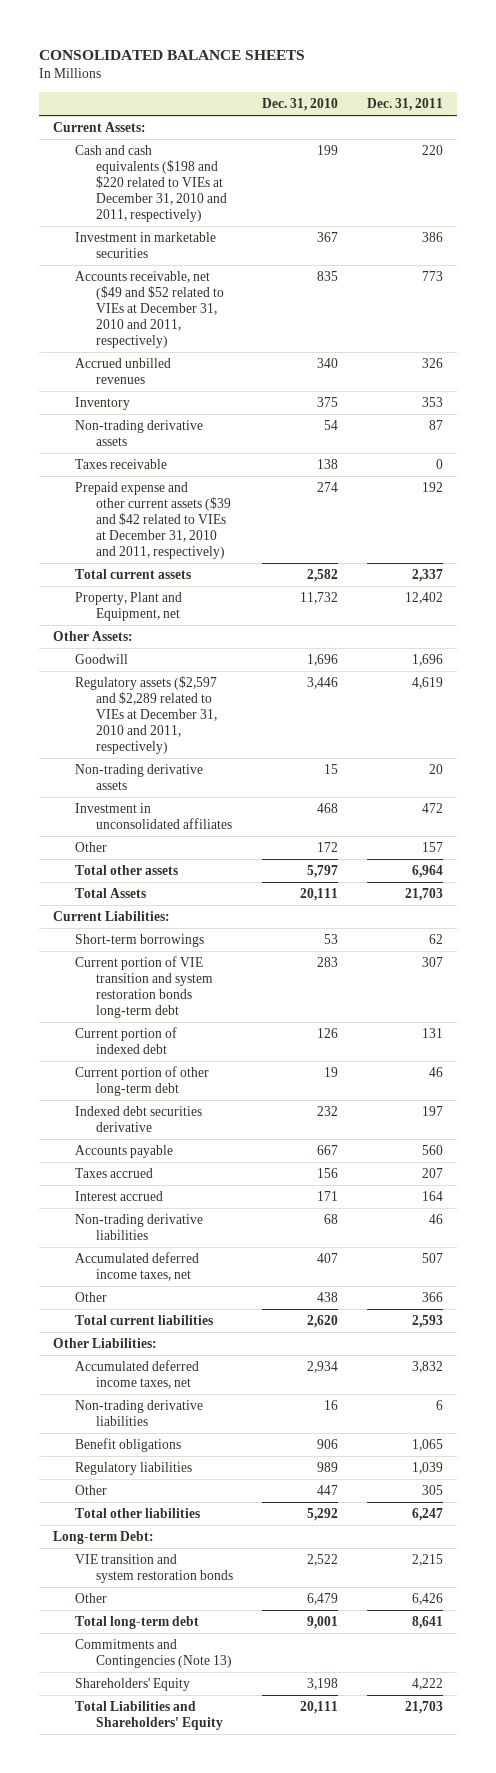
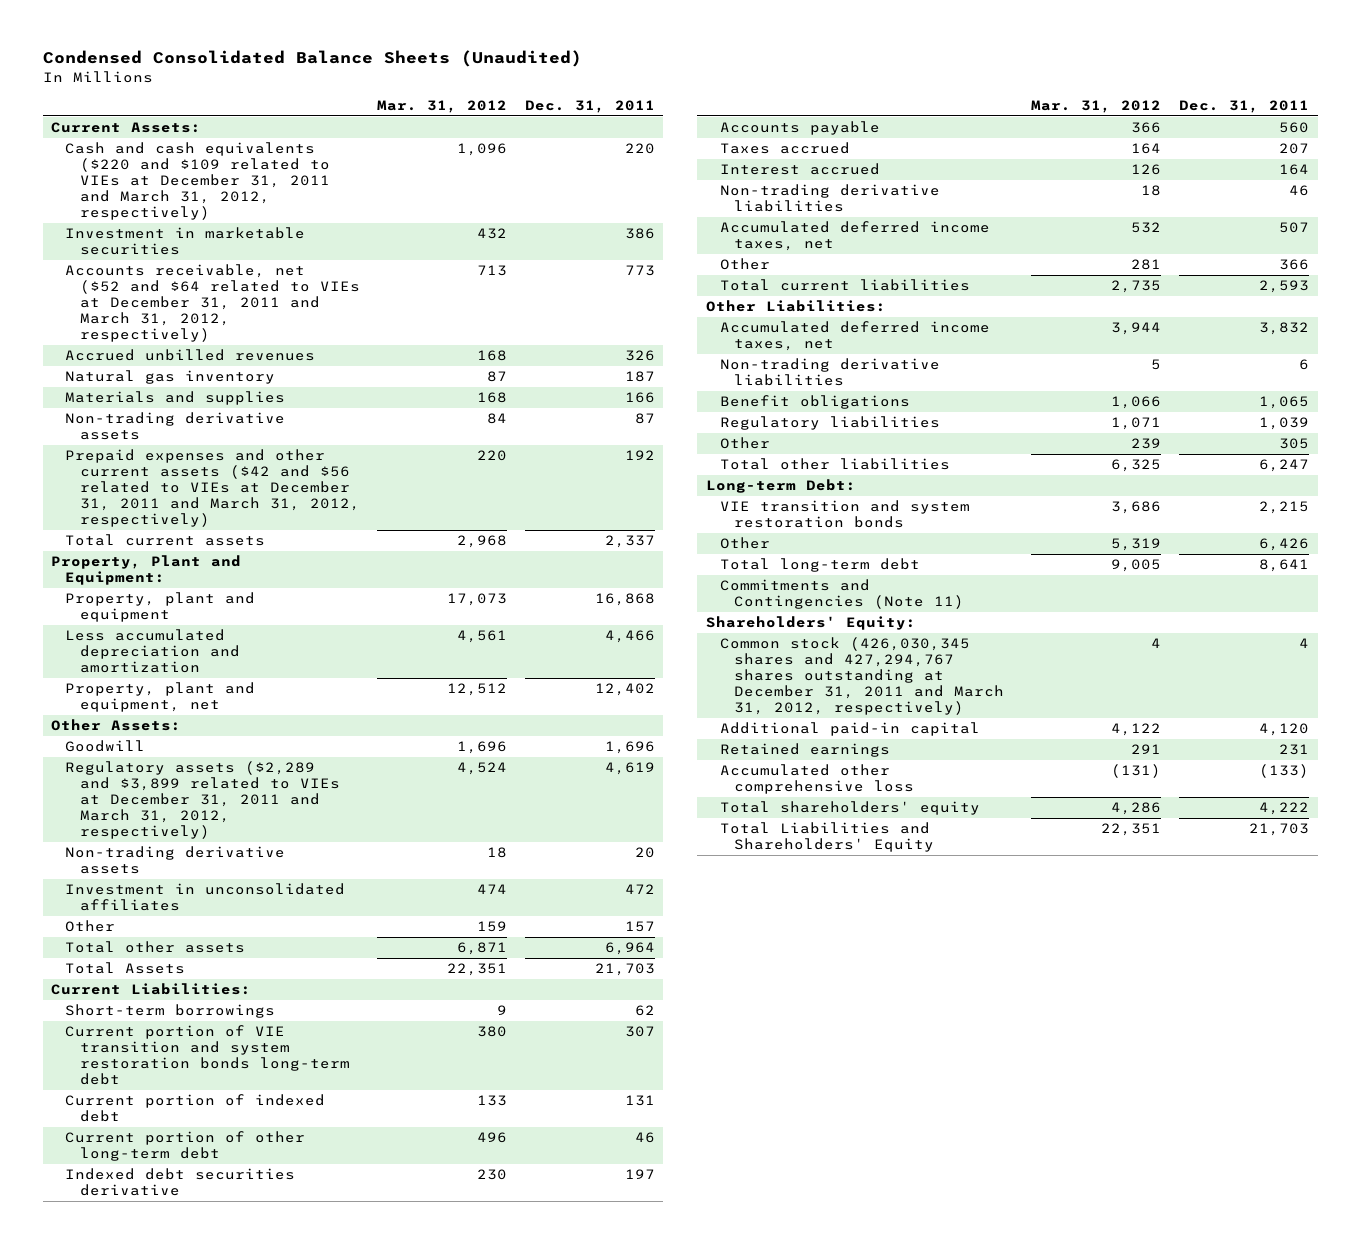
[38,49,305,60] CONSOLIDATED BALANCE SHEETS -> [42,50,582,68] Condensed Consolidated Balance Sheets (Unaudited)
[261,97,338,111] Dec. 31, 2010 -> none
none -> [377,100,508,114] Mar. 31, 2012
[74,145,227,222] Cash and cash equivalents ($198 and $220 related to VIEs at December 31, 2010 and 2011, respectively) -> [65,142,330,221] Cash and cash equivalents ($220 and $109 related to VIEs at December 31, 2011 and March 31, 2012, respectively)
[74,271,224,348] Accounts receivable, net ($49 and $52 related to VIEs at December 31, 2010 and 2011, respectively) -> [65,264,360,343] Accounts receivable, net ($52 and $64 related to VIEs at December 31, 2011 and March 31, 2012, respectively)
[74,397,130,411] Inventory -> none
none -> [65,370,276,385] Natural gas inventory
none -> [65,391,286,406] Materials and supplies
[74,459,167,470] Taxes receivable -> none
[74,482,231,559] Prepaid expense and other current assets ($39 and $42 related to VIEs at December 31, 2010 and 2011, respectively) -> [65,449,360,528] Prepaid expenses and other current assets ($42 and $56 related to VIEs at December 31, 2011 and March 31, 2012, respectively)
none -> [51,555,242,586] Property, Plant and Equipment:
none -> [65,592,256,623] Property, plant and equipment
none -> [65,629,240,674] Less accumulated depreciation and amortization
[74,592,182,621] Property, Plant and Equipment, net -> [65,682,256,713] Property, plant and equipment, net
[74,676,217,754] Regulatory assets ($2,597 and $2,289 related to VIEs at December 31, 2010 and 2011, respectively) -> [65,761,340,840] Regulatory assets ($2,289 and $3,899 related to VIEs at December 31, 2011 and March 31, 2012, respectively)
[74,1639,232,1668] Commitments and Contingencies (Note 13) -> [719,579,964,610] Commitments and Contingencies (Note 11)
none -> [705,616,916,631] Shareholders' Equity:
none -> [719,637,1004,716] Common stock (426,030,345 shares and 427,294,767 shares outstanding at December 31, 2011 and March 31, 2012, respectively)
none -> [719,722,980,737] Additional paid-in capital
none -> [719,743,890,758] Retained earnings
none -> [719,764,914,795] Accumulated other comprehensive loss
[74,1678,190,1692] Shareholders' Equity -> [719,801,980,816] Total shareholders' equity

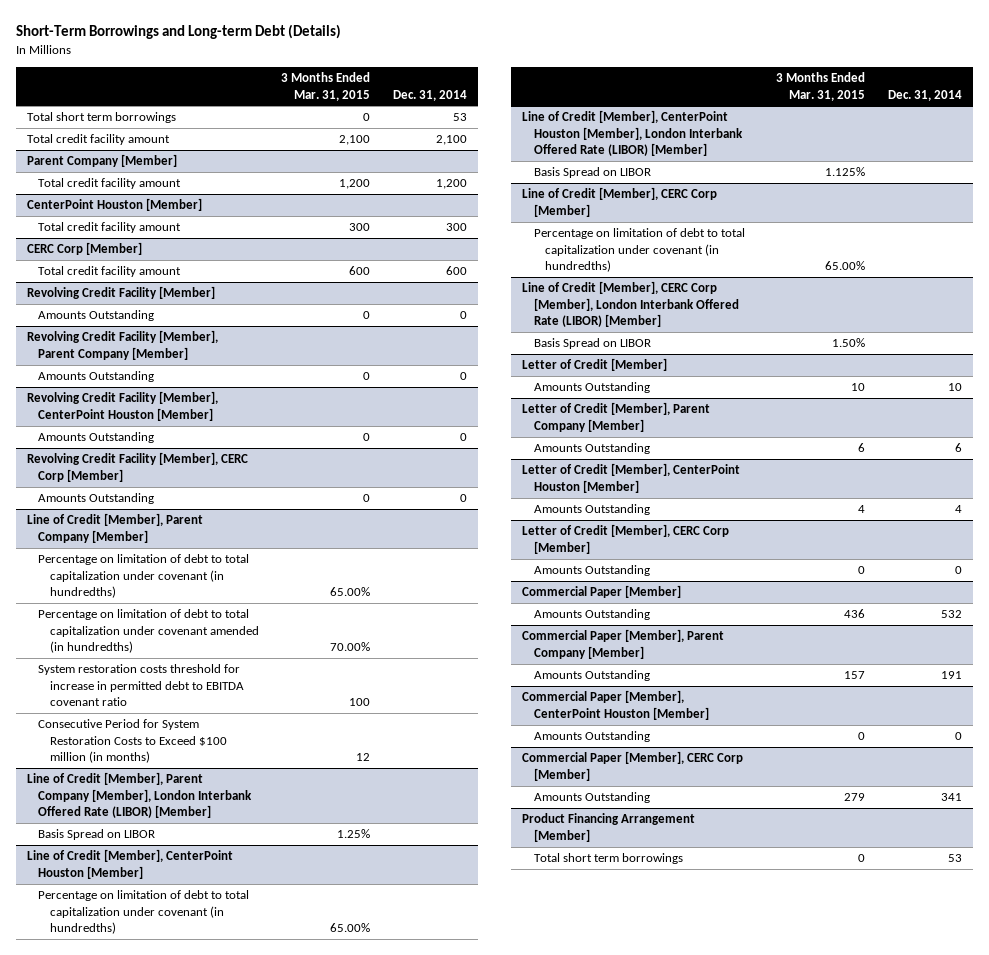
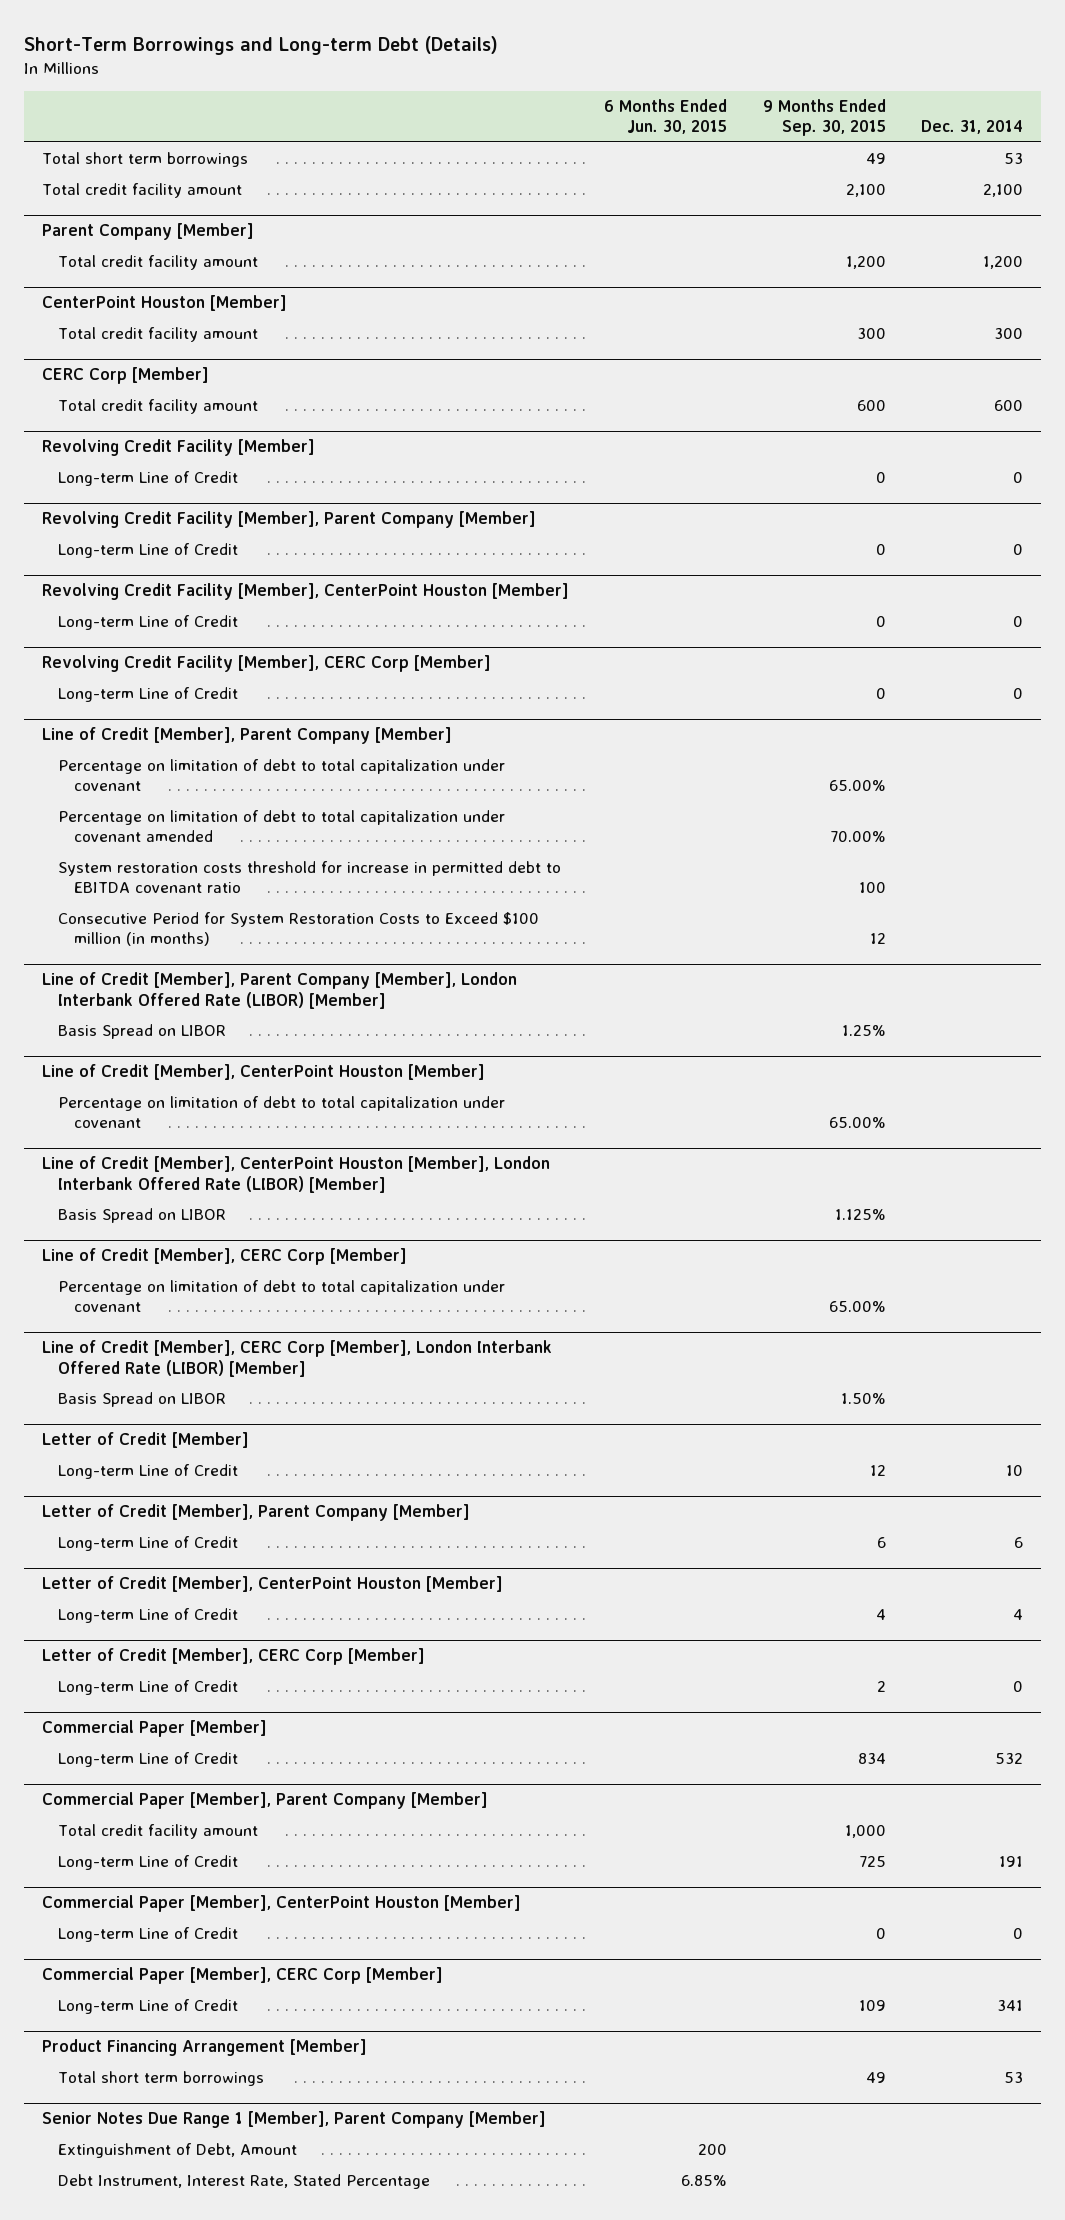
[281,72,371,101] 3 Months Ended Mar. 31, 2015 -> none
none -> [604,98,728,135] 6 Months Ended Jun. 30, 2015
none -> [762,98,886,137] 9 Months Ended Sep. 30, 2015
[38,310,155,322] Amounts Outstanding -> [57,471,238,487] Long-term Line of Credit
[38,371,155,383] Amounts Outstanding -> [57,543,238,559] Long-term Line of Credit
[38,432,155,444] Amounts Outstanding -> [57,615,238,631] Long-term Line of Credit
[38,493,155,505] Amounts Outstanding -> [57,687,238,703] Long-term Line of Credit
[38,554,250,599] Percentage on limitation of debt to total capitalization under covenant (in hundredths) -> [57,759,505,792] Percentage on limitation of debt to total capitalization under covenant
[38,609,259,654] Percentage on limitation of debt to total capitalization under covenant amended (in hundredths) -> [57,810,505,843] Percentage on limitation of debt to total capitalization under covenant amended
[38,890,250,935] Percentage on limitation of debt to total capitalization under covenant (in hundredths) -> [57,1096,505,1129] Percentage on limitation of debt to total capitalization under covenant
[533,228,745,273] Percentage on limitation of debt to total capitalization under covenant (in hundredths) -> [57,1280,505,1313] Percentage on limitation of debt to total capitalization under covenant
[533,382,650,394] Amounts Outstanding -> [57,1464,238,1480] Long-term Line of Credit
[533,443,650,455] Amounts Outstanding -> [57,1536,238,1552] Long-term Line of Credit
[533,504,650,516] Amounts Outstanding -> [57,1608,238,1624] Long-term Line of Credit
[533,565,650,577] Amounts Outstanding -> [57,1680,238,1696] Long-term Line of Credit
[533,609,650,621] Amounts Outstanding -> [57,1752,238,1768] Long-term Line of Credit
none -> [57,1824,258,1840] Total credit facility amount
[533,670,650,682] Amounts Outstanding -> [57,1855,238,1871] Long-term Line of Credit
[533,731,650,743] Amounts Outstanding -> [57,1927,238,1943] Long-term Line of Credit
[533,792,650,804] Amounts Outstanding -> [57,1999,238,2015] Long-term Line of Credit
none -> [41,2111,546,2129] Senior Notes Due Range 1 [Member], Parent Company [Member]
none -> [57,2143,297,2159] Extinguishment of Debt, Amount
none -> [57,2174,430,2190] Debt Instrument, Interest Rate, Stated Percentage

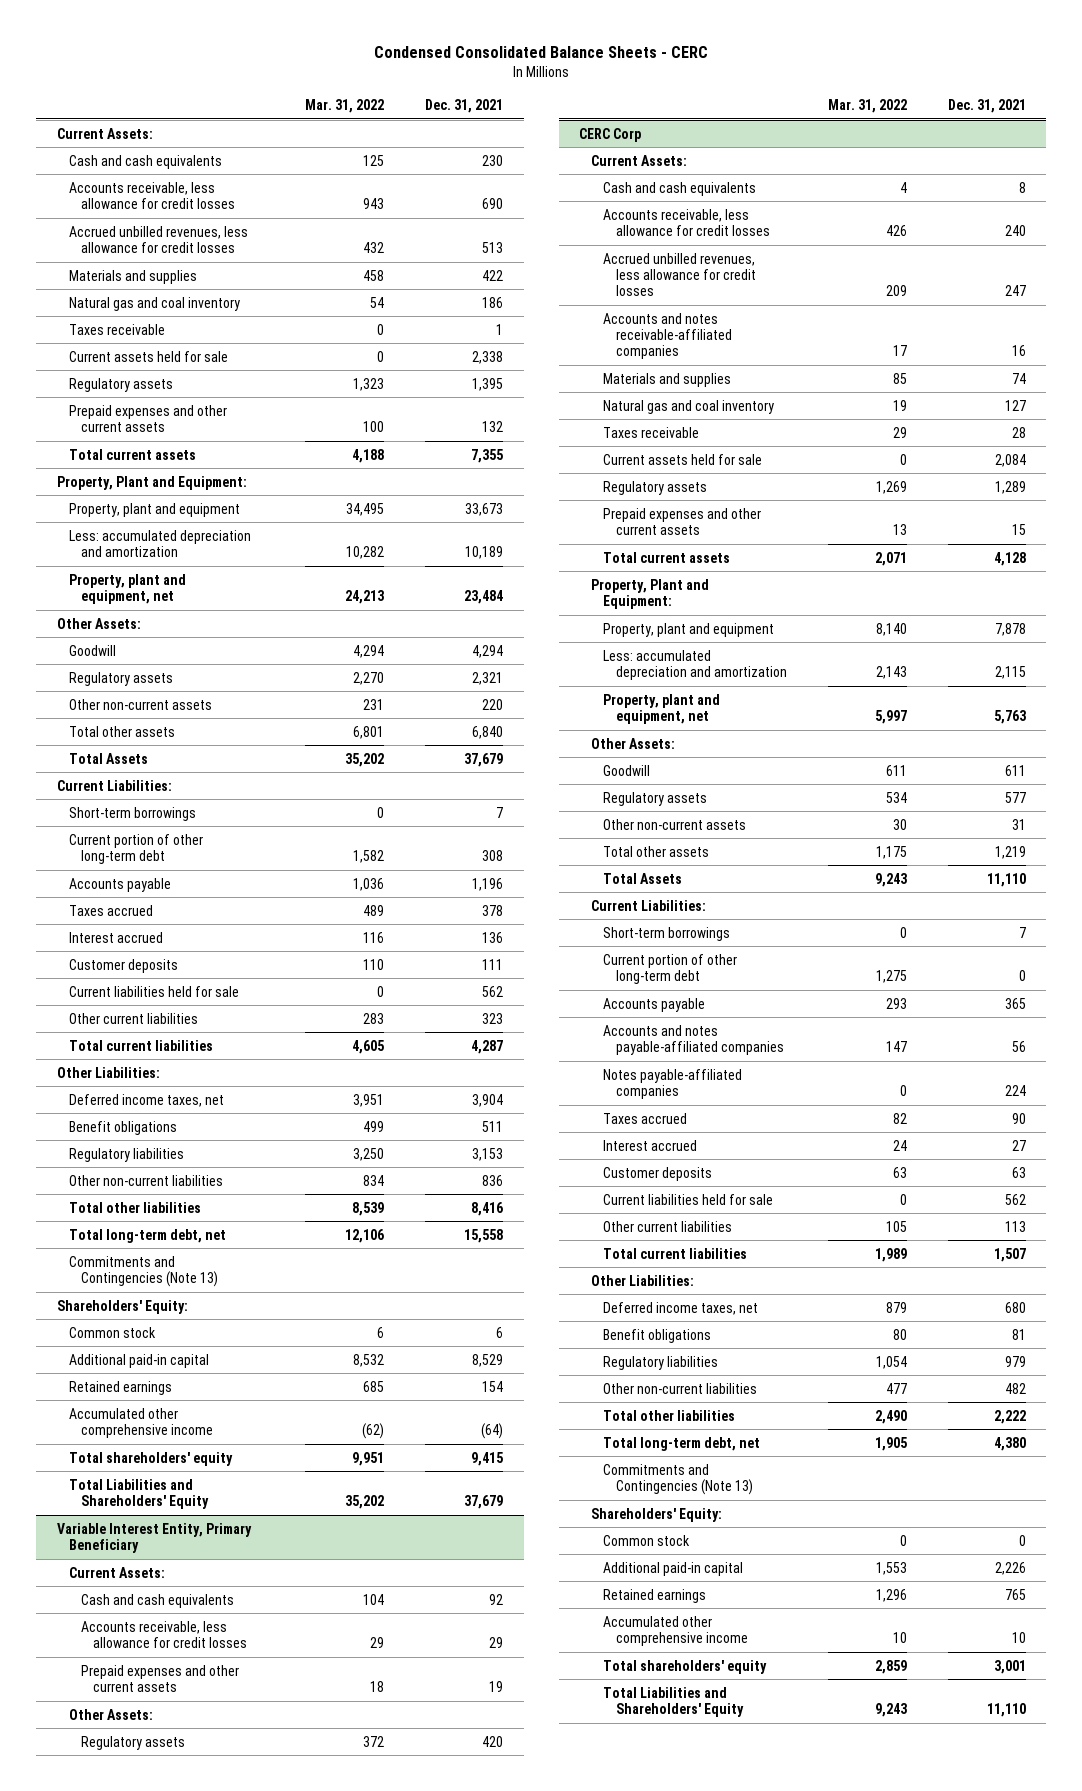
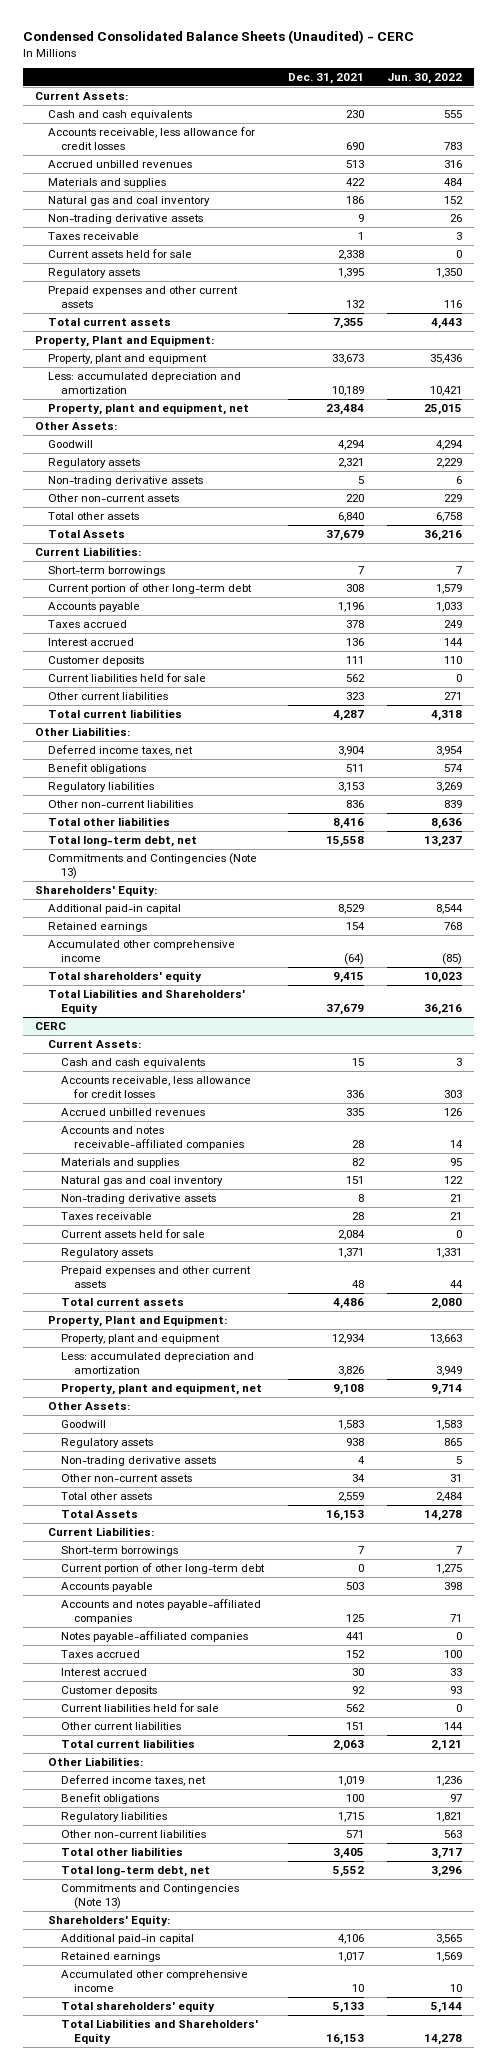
[374,46,709,59] Condensed Consolidated Balance Sheets - CERC -> [22,29,414,44] Condensed Consolidated Balance Sheets (Unaudited) - CERC
[305,98,385,113] Mar. 31, 2022 -> none
none -> [387,72,463,84] Jun. 30, 2022
[68,225,248,253] Accrued unbilled revenues, less allowance for credit losses -> [47,159,192,168] Accrued unbilled revenues
none -> [47,213,203,224] Non-trading derivative assets
none -> [47,475,203,486] Non-trading derivative assets
[68,1326,156,1338] Common stock -> none
[56,1522,252,1553] Variable Interest Entity, Primary Beneficiary -> none
[68,1566,165,1578] Current Assets: -> none
[80,1593,234,1608] Cash and cash equivalents -> none
[80,1620,248,1648] Accounts receivable, less allowance for credit losses -> none
[80,1664,239,1692] Prepaid expenses and other current assets -> none
[68,1708,153,1720] Other Assets: -> none
[80,1735,185,1750] Regulatory assets -> none
[579,127,642,142] CERC Corp -> [34,1021,66,1030] CERC
[1018,181,1026,193] 8 -> [351,1057,364,1066] 15
[1004,224,1026,236] 240 -> [345,1090,364,1099] 336
[603,252,756,297] Accrued unbilled revenues, less allowance for credit losses -> [60,1107,205,1116] Accrued unbilled revenues
[1004,285,1026,297] 247 -> [345,1107,364,1116] 335
[1011,345,1026,357] 16 -> [351,1140,364,1149] 28
[1011,372,1026,384] 74 -> [351,1157,365,1166] 82
[1004,399,1026,411] 127 -> [345,1175,364,1184] 151
none -> [60,1193,216,1204] Non-trading derivative assets
[994,480,1026,494] 1,289 -> [337,1247,364,1258] 1,371
[1011,523,1026,535] 15 -> [351,1280,364,1289] 48
[993,551,1026,566] 4,128 -> [332,1297,364,1309] 4,486
[994,622,1026,636] 7,878 -> [331,1333,365,1344] 12,934
[994,665,1026,679] 2,115 -> [337,1366,364,1377] 3,826
[993,709,1026,724] 5,763 -> [332,1383,364,1395] 9,108
[1004,764,1026,776] 611 -> [337,1419,364,1430] 1,583
[1004,791,1026,803] 577 -> [345,1437,364,1446] 938
none -> [60,1455,216,1466] Non-trading derivative assets
[1011,818,1026,830] 31 -> [351,1473,365,1482] 34
[994,845,1026,859] 1,219 -> [337,1491,364,1502] 2,559
[986,872,1026,887] 11,110 -> [325,1509,364,1521] 16,153
[1004,997,1026,1009] 365 -> [345,1581,364,1590] 503
[1011,1040,1026,1052] 56 -> [345,1614,364,1623] 125
[1004,1084,1026,1096] 224 -> [345,1631,364,1640] 441
[1011,1112,1026,1124] 90 -> [345,1649,365,1658] 152
[1011,1139,1026,1151] 27 -> [351,1667,364,1676] 30
[1011,1166,1026,1178] 63 -> [351,1685,365,1694] 92
[1004,1220,1026,1232] 113 -> [345,1721,364,1730] 151
[993,1247,1026,1262] 1,507 -> [332,1739,364,1751] 2,063
[1004,1301,1026,1313] 680 -> [337,1775,364,1786] 1,019
[1011,1328,1026,1340] 81 -> [345,1793,364,1802] 100
[1004,1355,1026,1367] 979 -> [337,1811,364,1822] 1,715
[1004,1382,1026,1394] 482 -> [345,1829,364,1838] 571
[993,1409,1026,1424] 2,222 -> [332,1847,364,1859] 3,405
[993,1436,1026,1451] 4,380 -> [332,1865,364,1877] 5,552
[603,1534,691,1546] Common stock -> none
[994,1561,1026,1575] 2,226 -> [337,1933,364,1944] 4,106
[1004,1588,1026,1600] 765 -> [337,1951,364,1962] 1,017
[993,1659,1026,1674] 3,001 -> [332,2001,364,2013] 5,133
[986,1702,1026,1717] 11,110 -> [325,2034,364,2046] 16,153

